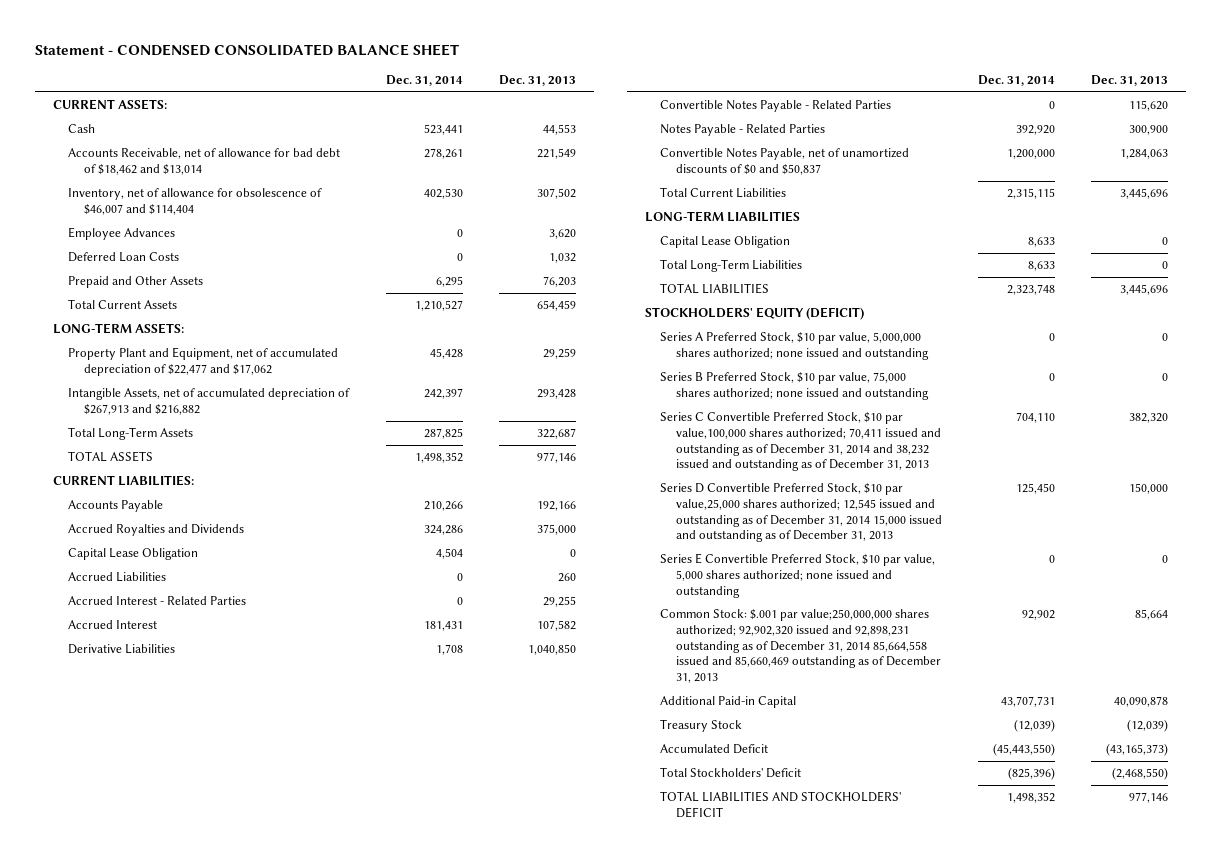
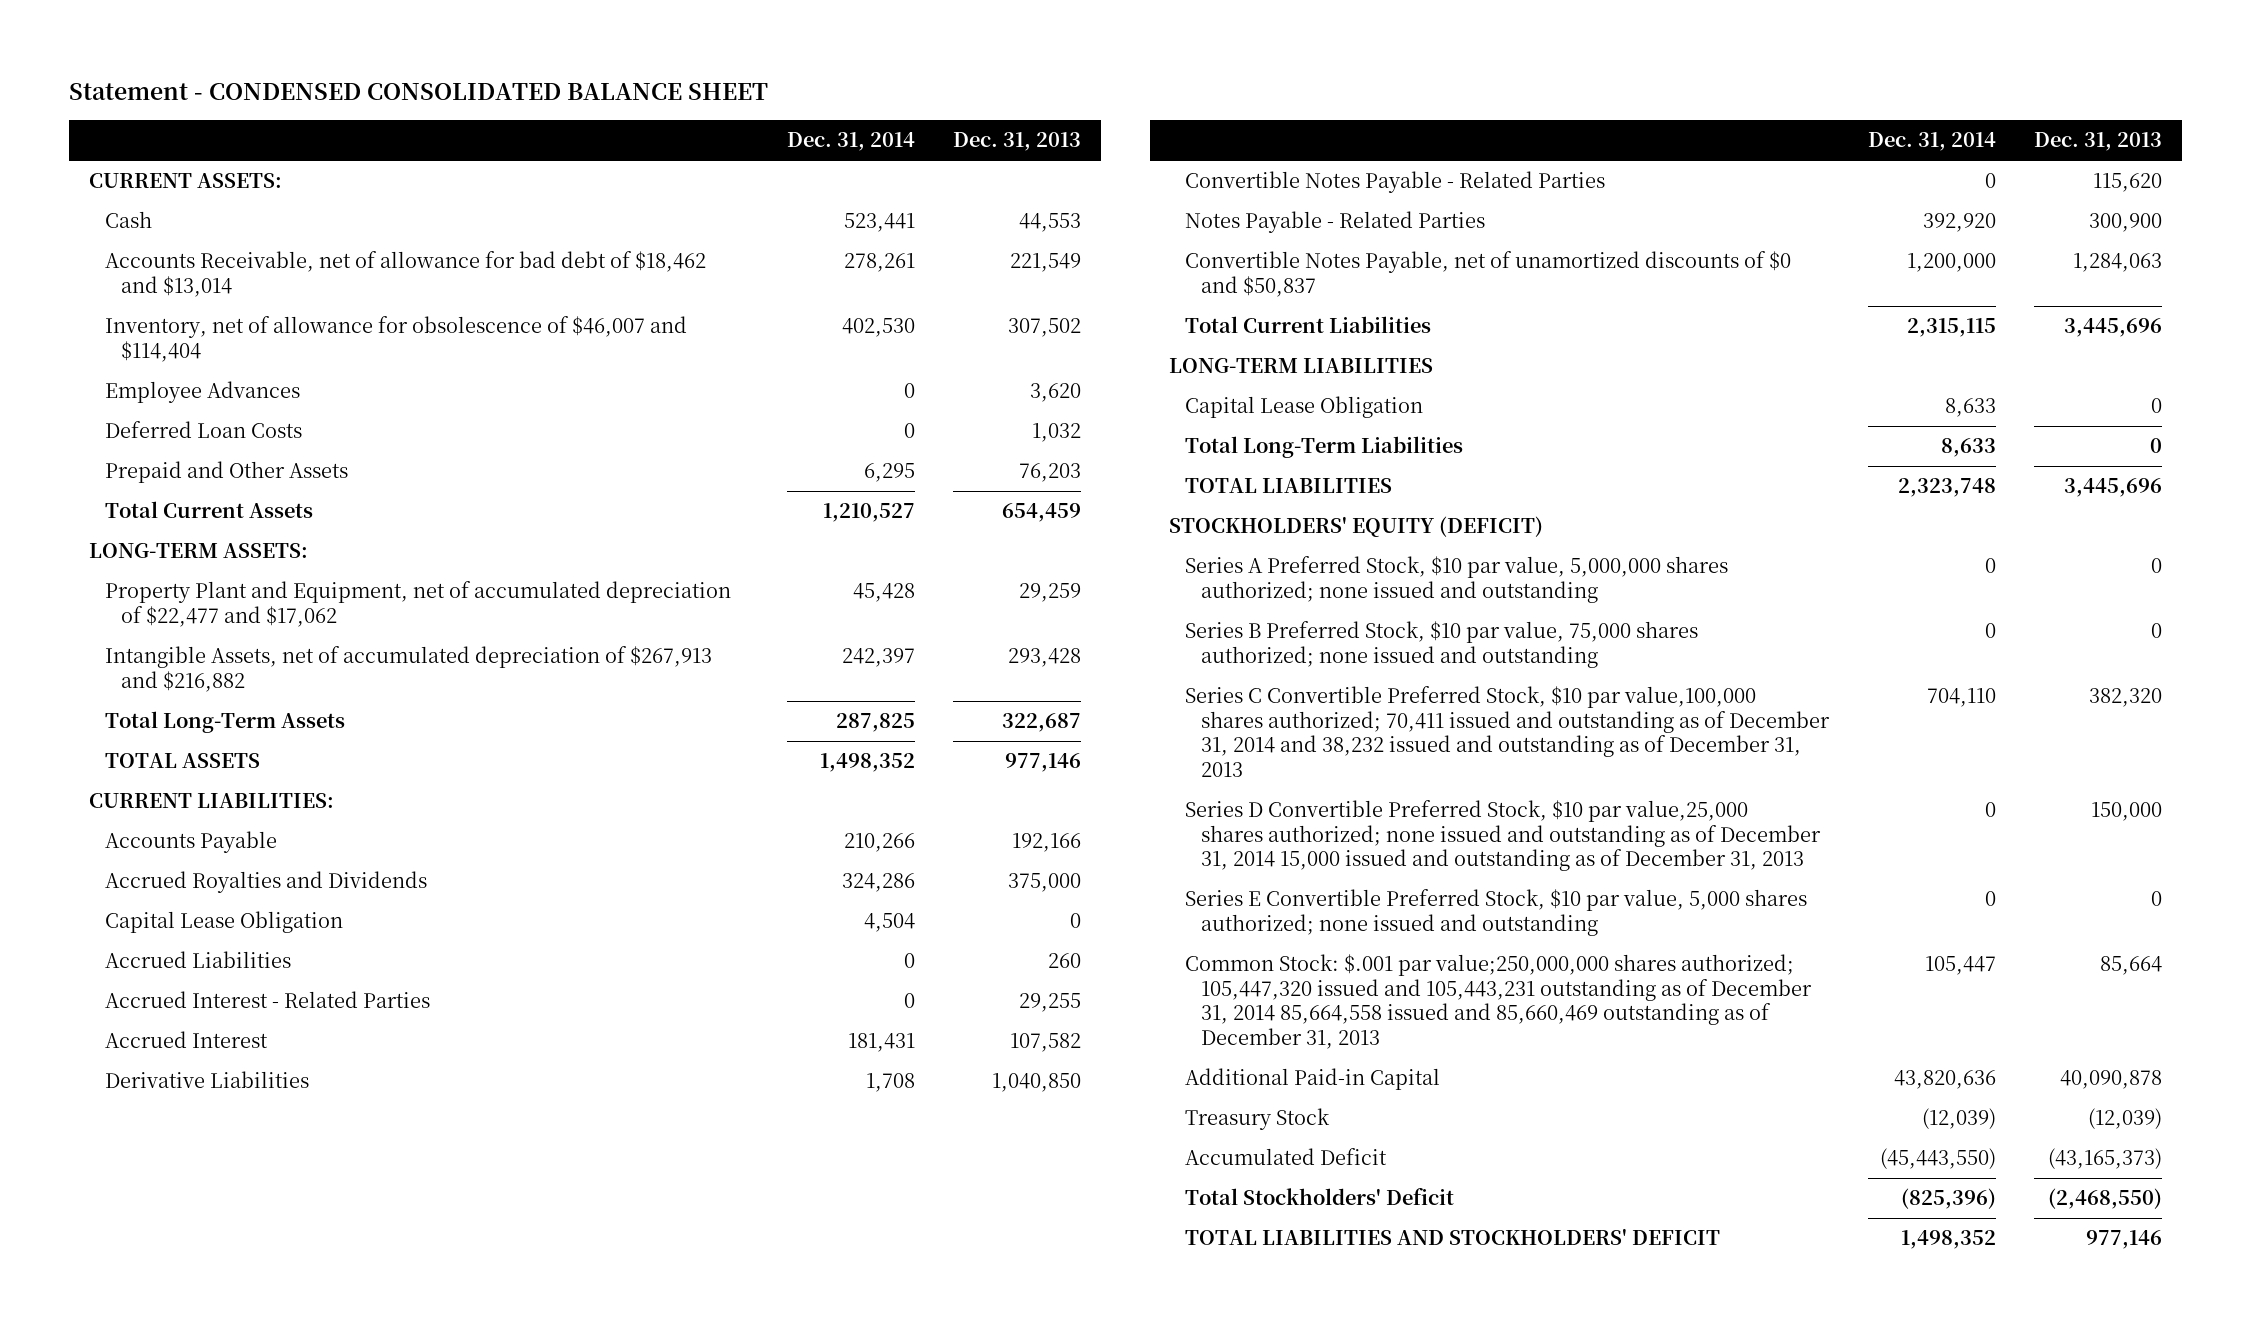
[660,483,942,543] Series D Convertible Preferred Stock, $10 par value,25,000 shares authorized; 12,545 issued and outstanding as of December 31, 2014 15,000 issued and outstanding as of December 31, 2013 -> [1185,800,1822,872] Series D Convertible Preferred Stock, $10 par value,25,000 shares authorized; none issued and outstanding as of December 31, 2014 15,000 issued and outstanding as of December 31, 2013
[1015,483,1055,495] 125,450 -> [1984,802,1996,818] 0
[660,609,941,684] Common Stock: $.001 par value;250,000,000 shares authorized; 92,902,320 issued and 92,898,231 outstanding as of December 31, 2014 85,664,558 issued and 85,660,469 outstanding as of December 31, 2013 -> [1185,954,1813,1049] Common Stock: $.001 par value;250,000,000 shares authorized; 105,447,320 issued and 105,443,231 outstanding as of December 31, 2014 85,664,558 issued and 85,660,469 outstanding as of December 31, 2013
[1021,610,1055,621] 92,902 -> [1924,956,1996,976] 105,447
[1000,696,1055,708] 43,707,731 -> [1893,1070,1996,1090] 43,820,636

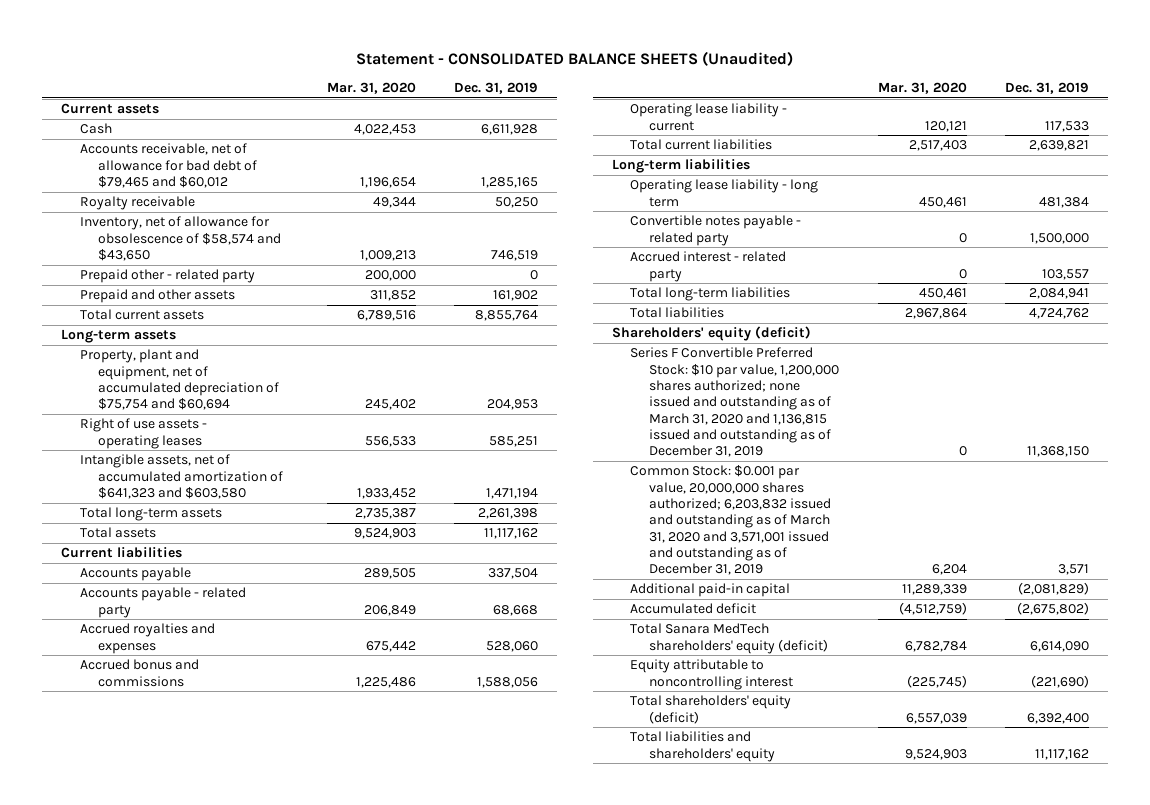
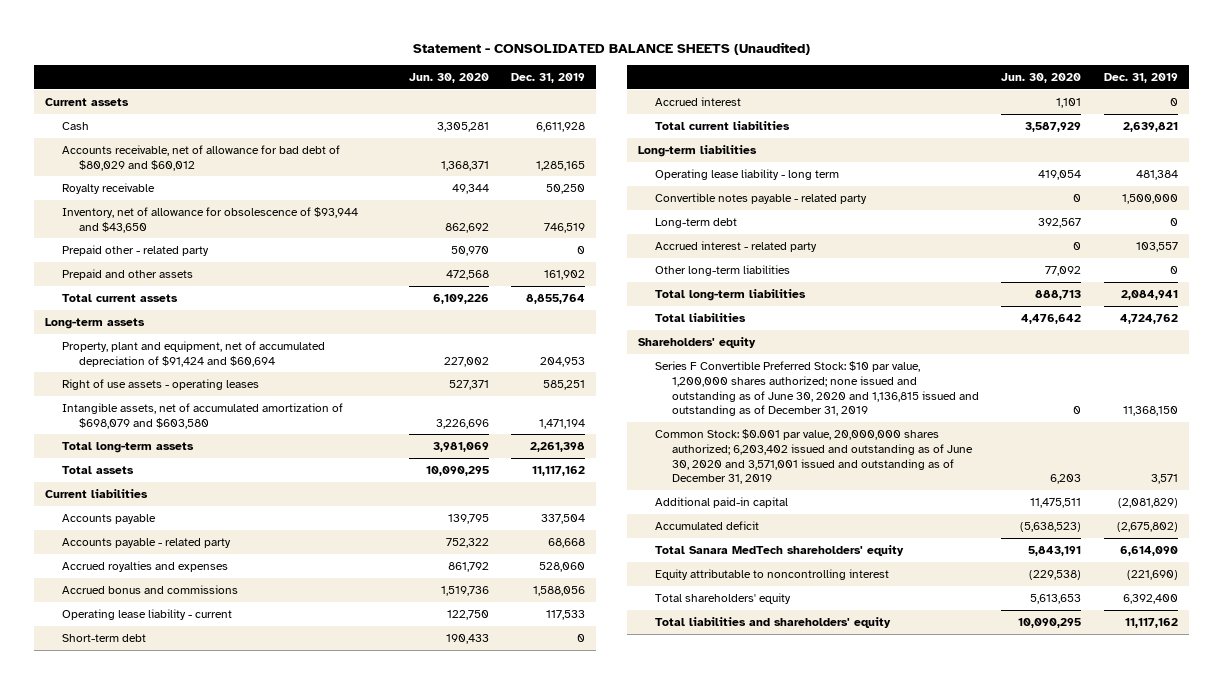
[326,82,416,95] Mar. 31, 2020 -> none
none -> [408,73,489,84] Jun. 30, 2020
[79,143,258,189] Accounts receivable, net of allowance for bad debt of $79,465 and $60,012 -> [62,144,341,171] Accounts receivable, net of allowance for bad debt of $80,029 and $60,012
[79,216,282,262] Inventory, net of allowance for obsolescence of $58,574 and $43,650 -> [62,206,359,233] Inventory, net of allowance for obsolescence of $93,944 and $43,650
[79,349,280,411] Property, plant and equipment, net of accumulated depreciation of $75,754 and $60,694 -> [62,340,326,367] Property, plant and equipment, net of accumulated depreciation of $91,424 and $60,694
[79,454,284,500] Intangible assets, net of accumulated amortization of $641,323 and $603,580 -> [62,402,344,429] Intangible assets, net of accumulated amortization of $698,079 and $603,580
none -> [62,633,147,642] Short-term debt
none -> [654,96,741,106] Accrued interest
none -> [654,217,737,228] Long-term debt
none -> [654,264,790,276] Other long-term liabilities
[611,326,811,342] Shareholders' equity (deficit) -> [637,336,756,348] Shareholders' equity
[630,347,840,458] Series F Convertible Preferred Stock: $10 par value, 1,200,000 shares authorized; none issued and outstanding as of March 31, 2020 and 1,136,815 issued and outstanding as of December 31, 2019 -> [654,360,979,417] Series F Convertible Preferred Stock: $10 par value, 1,200,000 shares authorized; none issued and outstanding as of June 30, 2020 and 1,136,815 issued and outstanding as of December 31, 2019
[630,465,832,576] Common Stock: $0.001 par value, 20,000,000 shares authorized; 6,203,832 issued and outstanding as of March 31, 2020 and 3,571,001 issued and outstanding as of December 31, 2019 -> [654,428,973,485] Common Stock: $0.001 par value, 20,000,000 shares authorized; 6,203,402 issued and outstanding as of June 30, 2020 and 3,571,001 issued and outstanding as of December 31, 2019
[630,623,829,654] Total Sanara MedTech shareholders' equity (deficit) -> [654,544,904,556] Total Sanara MedTech shareholders' equity
[630,695,792,724] Total shareholders' equity (deficit) -> [654,592,791,604] Total shareholders' equity

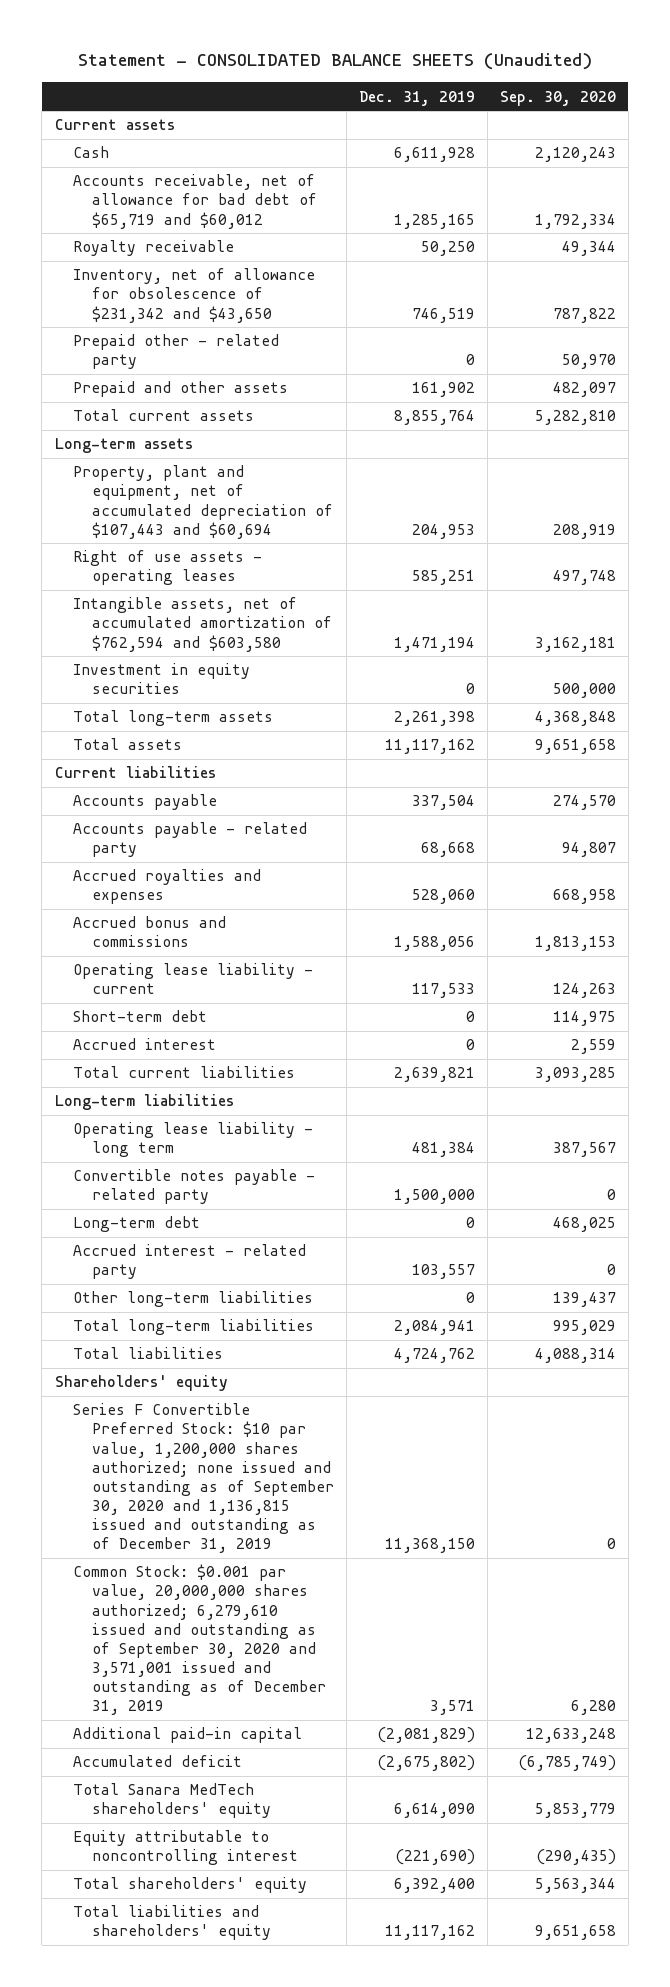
[408,73,489,84] Jun. 30, 2020 -> none
none -> [499,90,616,106] Sep. 30, 2020
[62,144,341,171] Accounts receivable, net of allowance for bad debt of $80,029 and $60,012 -> [73,174,317,229] Accounts receivable, net of allowance for bad debt of $65,719 and $60,012
[62,206,359,233] Inventory, net of allowance for obsolescence of $93,944 and $43,650 -> [73,268,316,323] Inventory, net of allowance for obsolescence of $231,342 and $43,650
[62,340,326,367] Property, plant and equipment, net of accumulated depreciation of $91,424 and $60,694 -> [73,465,333,539] Property, plant and equipment, net of accumulated depreciation of $107,443 and $60,694
[62,402,344,429] Intangible assets, net of accumulated amortization of $698,079 and $603,580 -> [73,597,332,652] Intangible assets, net of accumulated amortization of $762,594 and $603,580
none -> [73,663,251,695] Investment in equity securities
[654,360,979,417] Series F Convertible Preferred Stock: $10 par value, 1,200,000 shares authorized; none issued and outstanding as of June 30, 2020 and 1,136,815 issued and outstanding as of December 31, 2019 -> [73,1403,334,1553] Series F Convertible Preferred Stock: $10 par value, 1,200,000 shares authorized; none issued and outstanding as of September 30, 2020 and 1,136,815 issued and outstanding as of December 31, 2019
[654,428,973,485] Common Stock: $0.001 par value, 20,000,000 shares authorized; 6,203,402 issued and outstanding as of June 30, 2020 and 3,571,001 issued and outstanding as of December 31, 2019 -> [73,1564,326,1715] Common Stock: $0.001 par value, 20,000,000 shares authorized; 6,279,610 issued and outstanding as of September 30, 2020 and 3,571,001 issued and outstanding as of December 31, 2019

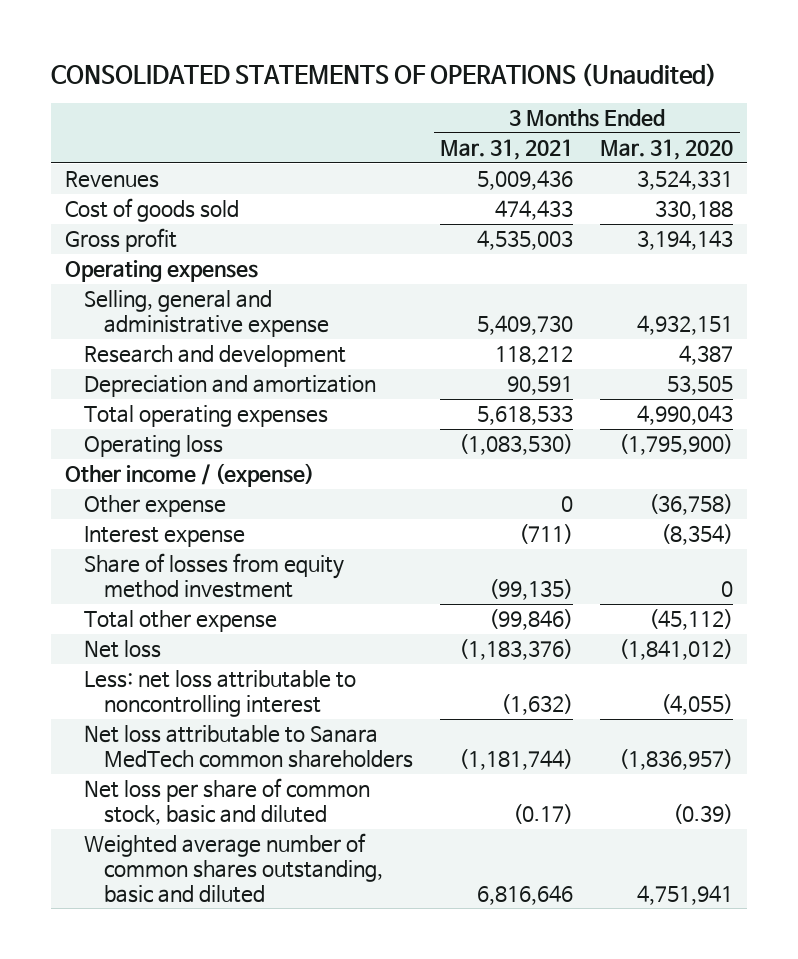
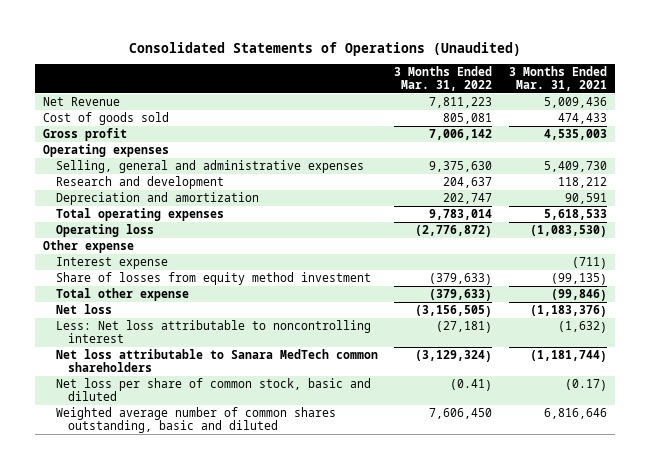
[51,62,718,87] CONSOLIDATED STATEMENTS OF OPERATIONS (Unaudited) -> [129,41,522,56] Consolidated Statements of Operations (Unaudited)
[600,138,734,160] Mar. 31, 2020 -> none
none -> [394,65,493,92] 3 Months Ended Mar. 31, 2022
[64,171,159,189] Revenues -> [43,97,121,107] Net Revenue
[84,290,330,337] Selling, general and administrative expense -> [55,160,364,174] Selling, general and administrative expenses
[84,495,227,518] Other expense -> none
[64,463,314,488] Other income / (expense) -> [43,240,135,254] Other expense
[84,670,357,717] Less: net loss attributable to noncontrolling interest -> [55,320,371,344] Less: Net loss attributable to noncontrolling interest

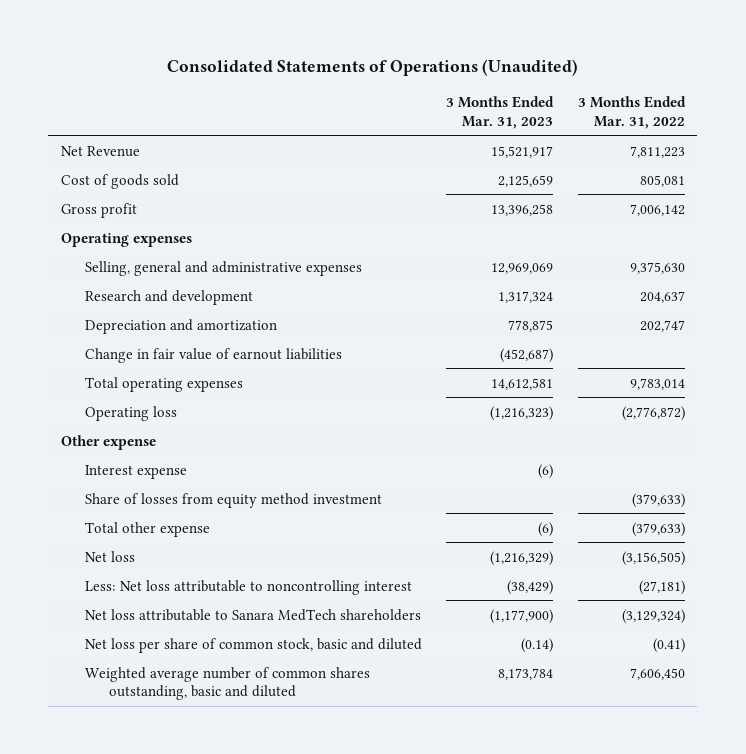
[509,65,608,92] 3 Months Ended Mar. 31, 2021 -> none
none -> [446,95,555,129] 3 Months Ended Mar. 31, 2023
none -> [84,347,342,363] Change in fair value of earnout liabilities
[55,349,378,373] Net loss attributable to Sanara MedTech common shareholders -> [84,608,421,621] Net loss attributable to Sanara MedTech shareholders

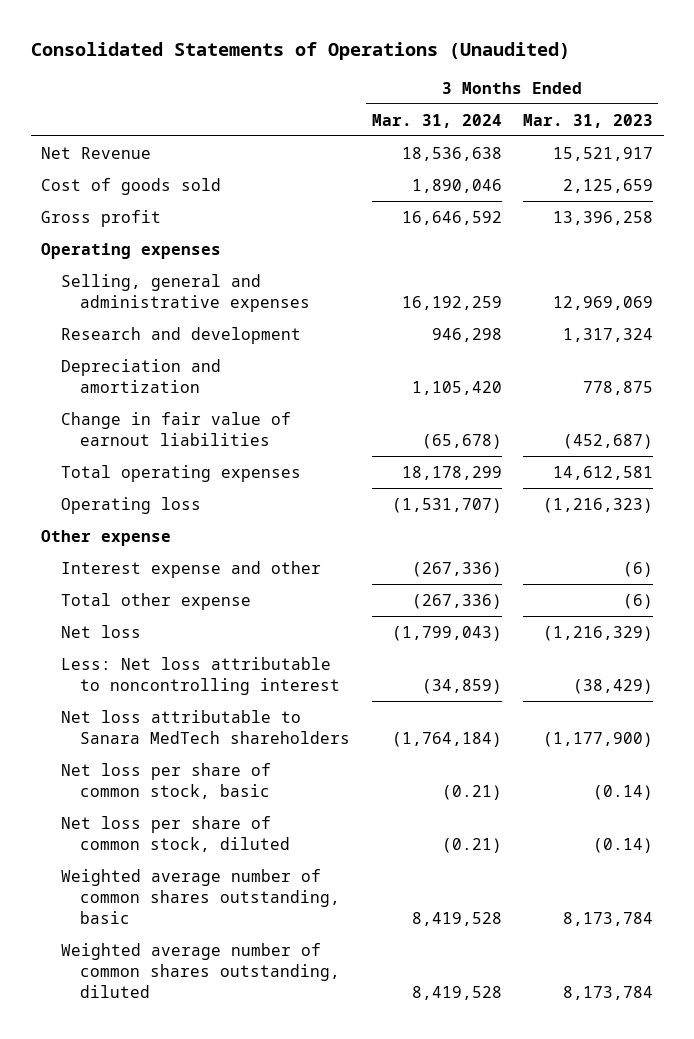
[577,95,686,129] 3 Months Ended Mar. 31, 2022 -> none
none -> [371,113,502,128] Mar. 31, 2024
[84,492,382,508] Share of losses from equity method investment -> none
[84,464,187,479] Interest expense -> [60,560,321,578] Interest expense and other
[84,637,422,653] Net loss per share of common stock, basic and diluted -> [60,762,271,799] Net loss per share of common stock, basic
none -> [60,815,291,852] Net loss per share of common stock, diluted
[84,666,370,701] Weighted average number of common shares outstanding, basic and diluted -> [60,868,341,924] Weighted average number of common shares outstanding, basic
none -> [60,942,341,998] Weighted average number of common shares outstanding, diluted

